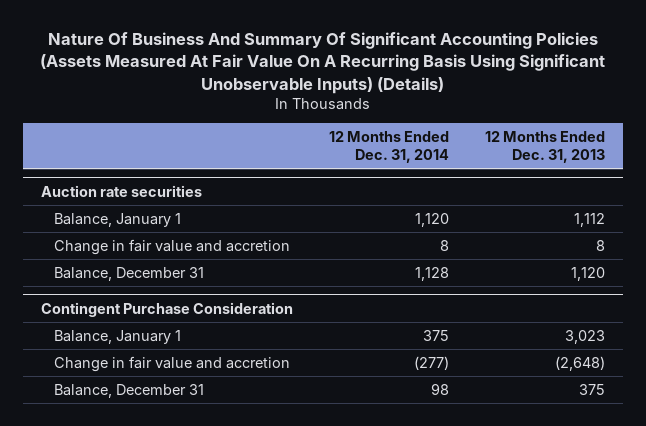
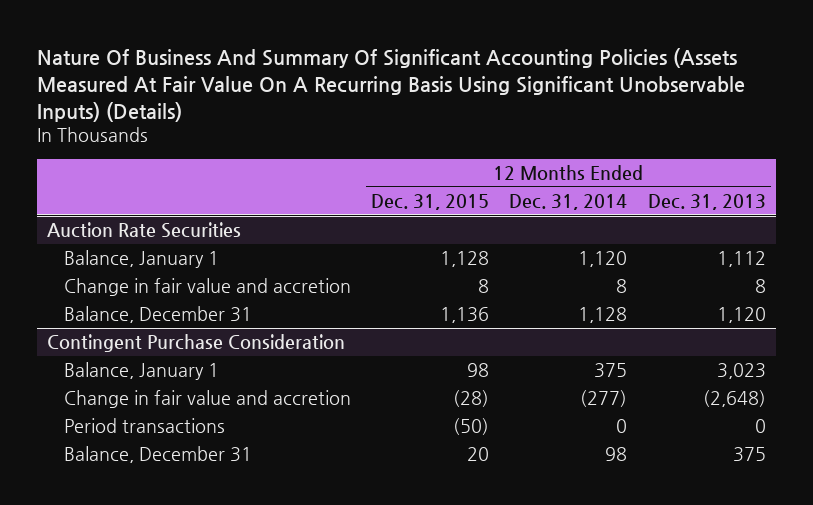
none -> [371,193,490,210] Dec. 31, 2015
[40,184,202,197] Auction rate securities -> [47,222,242,239] Auction Rate Securities
none -> [63,418,225,434] Period transactions

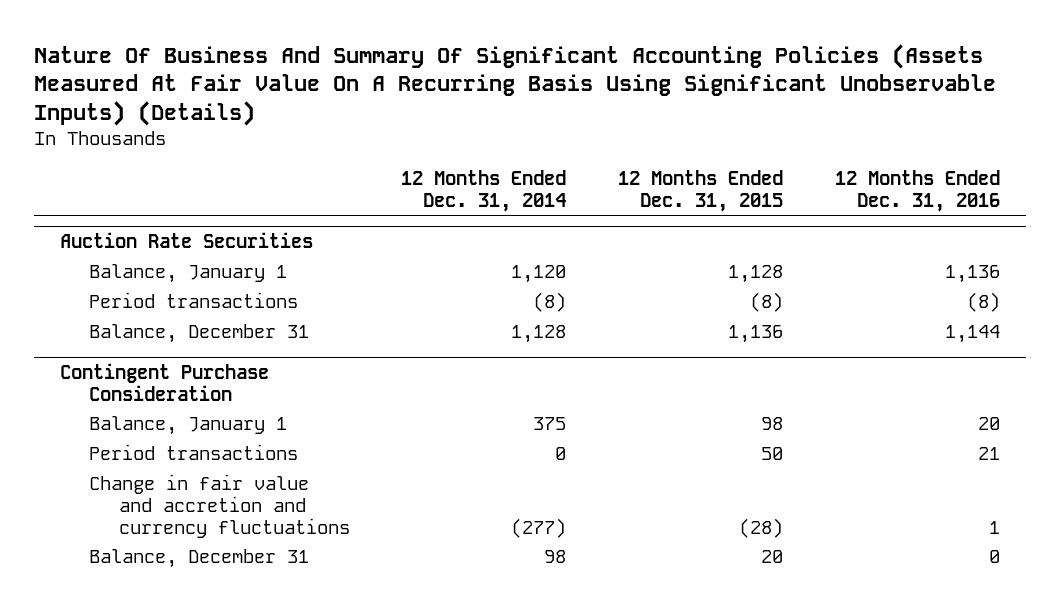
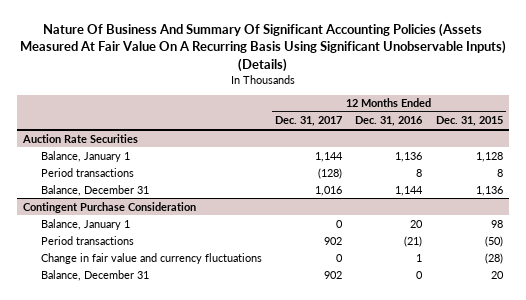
[401,170,567,213] 12 Months Ended Dec. 31, 2014 -> none
none -> [274,116,342,127] Dec. 31, 2017
[750,292,784,313] (8) -> [496,168,503,177] 8
[966,292,1000,313] (8) -> [416,168,423,177] 8
[761,447,784,461] 50 -> [484,235,503,247] (50)
[977,447,1000,461] 21 -> [404,235,423,247] (21)
[89,474,350,538] Change in fair value and accretion and currency fluctuations -> [40,252,262,264] Change in fair value and currency fluctuations

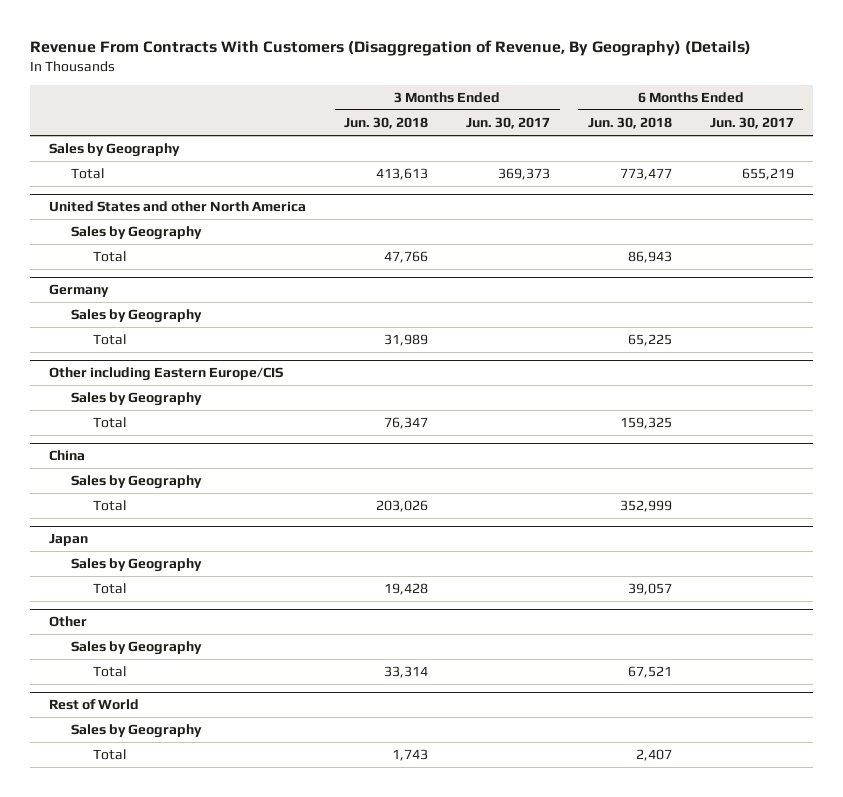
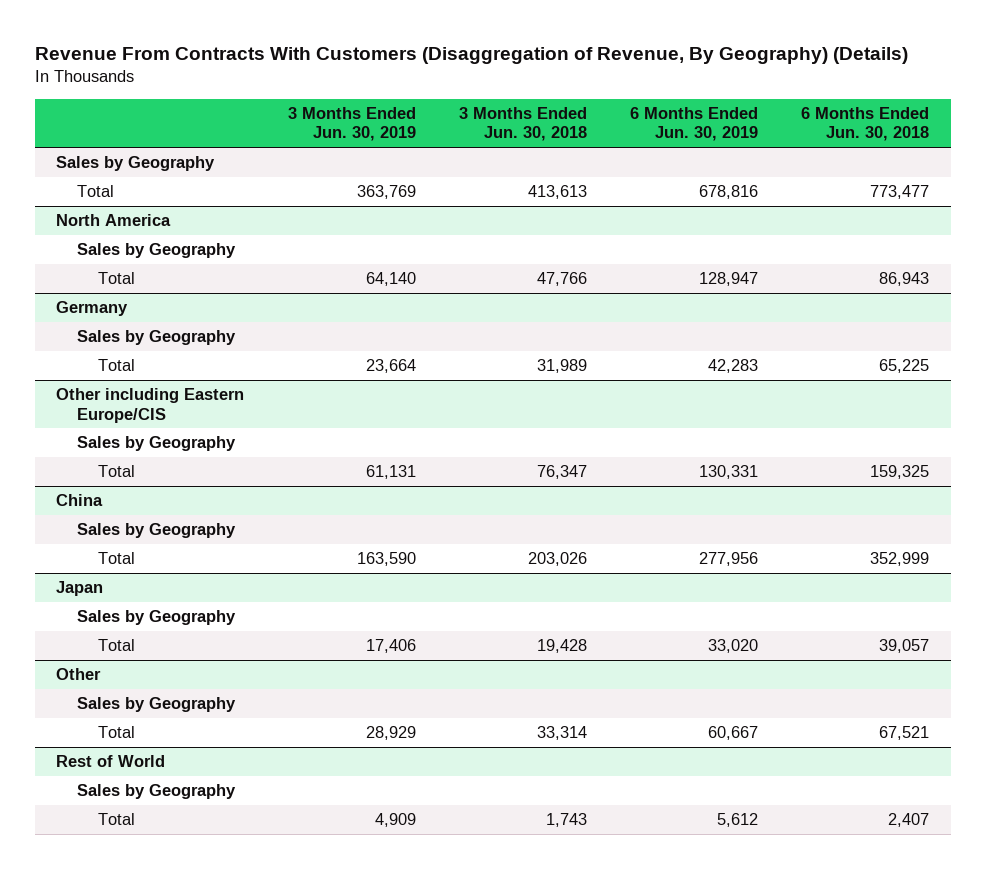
[466,116,551,129] Jun. 30, 2017 -> none
[709,116,794,129] Jun. 30, 2017 -> none
none -> [287,107,416,142] 3 Months Ended Jun. 30, 2019
none -> [629,107,758,142] 6 Months Ended Jun. 30, 2019
[49,201,307,213] United States and other North America -> [56,214,172,227] North America

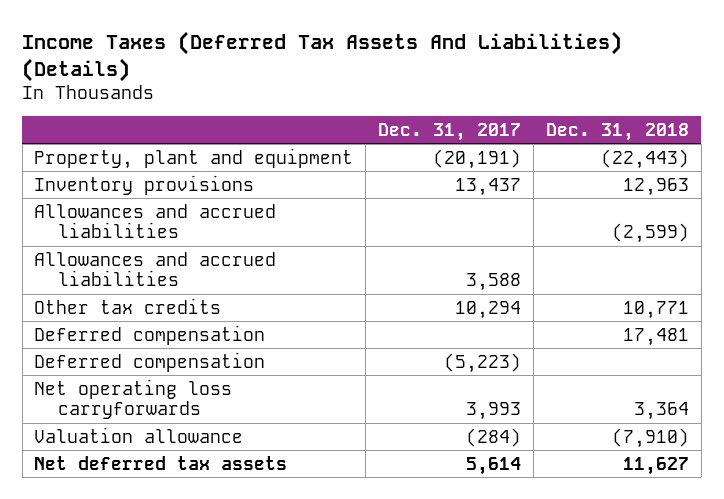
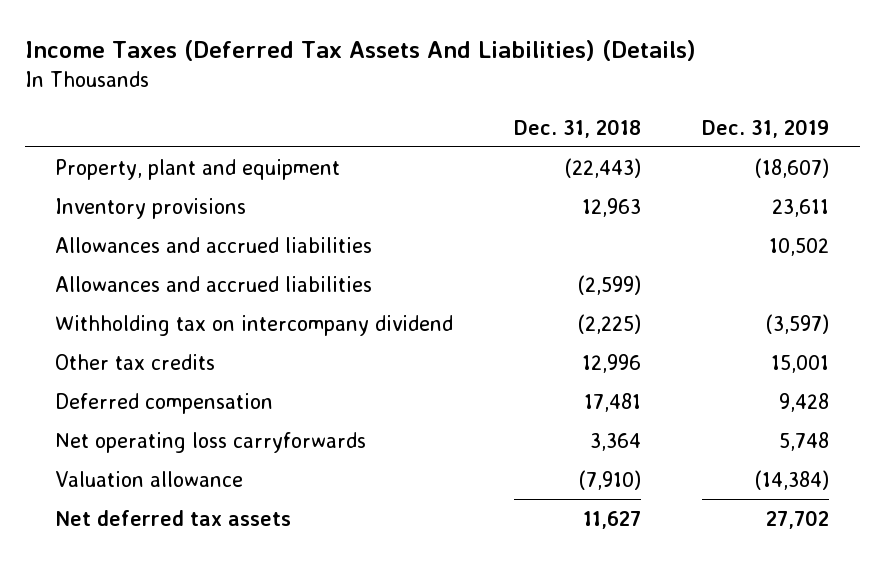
[378,122,522,141] Dec. 31, 2017 -> none
none -> [702,118,830,138] Dec. 31, 2019
[34,203,277,239] Allowances and accrued liabilities -> [55,275,373,292] Allowances and accrued liabilities
none -> [55,314,454,336] Withholding tax on intercompany dividend
[623,300,690,319] 10,771 -> [582,353,642,373] 12,996
[34,351,266,372] Deferred compensation -> none

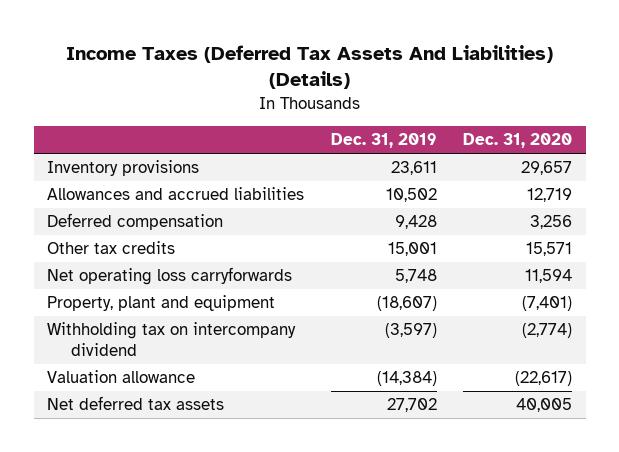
[514,118,642,138] Dec. 31, 2018 -> none
none -> [463,133,573,149] Dec. 31, 2020
[55,275,373,292] Allowances and accrued liabilities -> none
[55,353,216,370] Other tax credits -> [47,241,176,255] Other tax credits
[55,158,341,180] Property, plant and equipment -> [47,295,276,312] Property, plant and equipment
[55,314,454,336] Withholding tax on intercompany dividend -> [47,322,297,357] Withholding tax on intercompany dividend

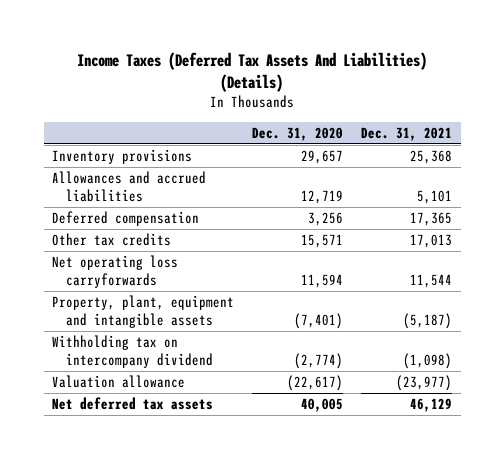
[330,133,437,149] Dec. 31, 2019 -> none
none -> [360,126,452,141] Dec. 31, 2021
[47,295,276,312] Property, plant and equipment -> [52,295,235,328] Property, plant, equipment and intangible assets

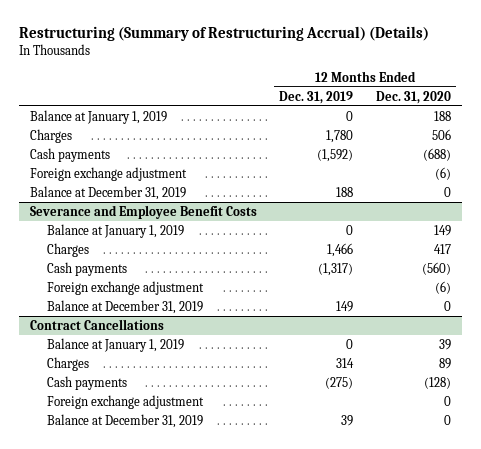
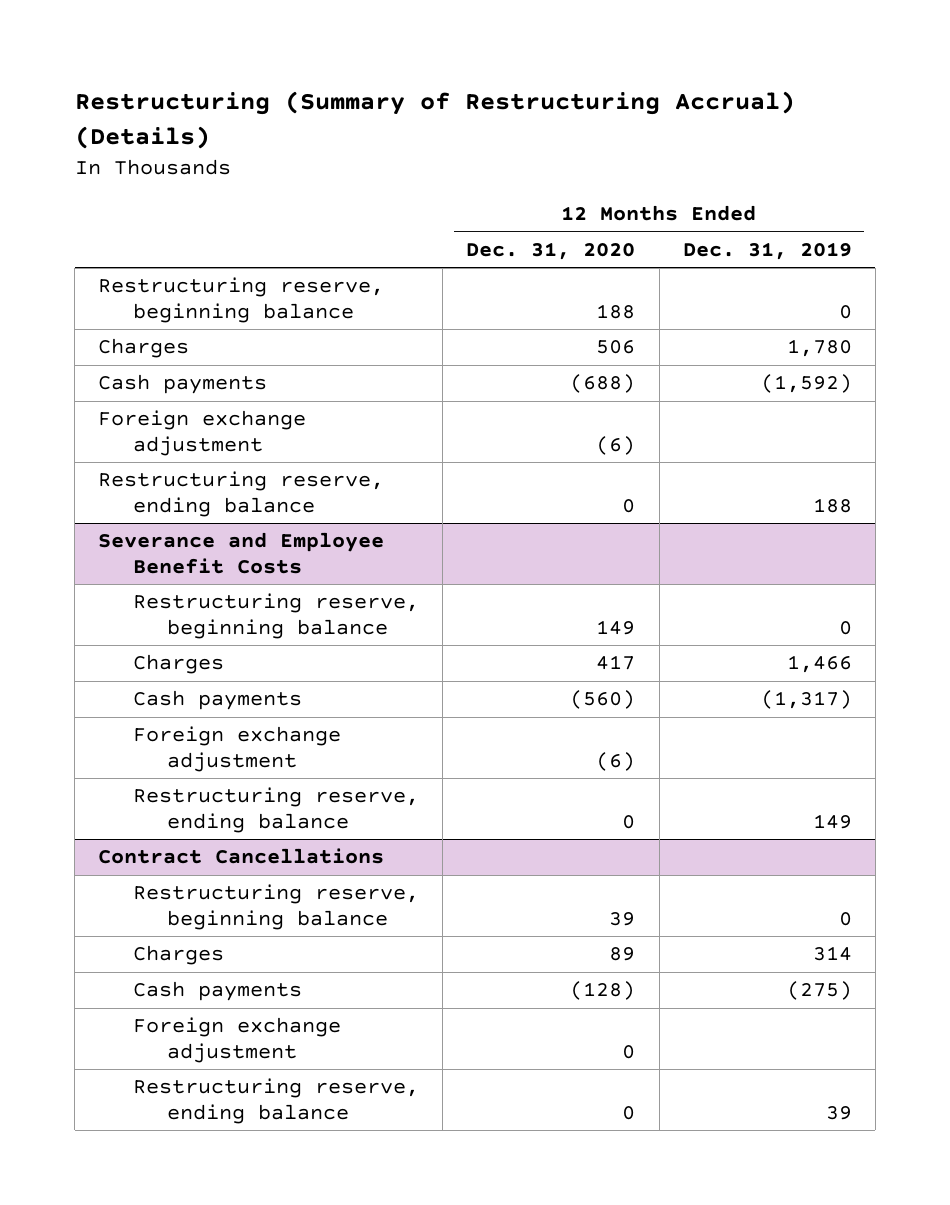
[29,109,167,124] Balance at January 1, 2019 -> [98,277,385,324] Restructuring reserve, beginning balance
[29,185,186,200] Balance at December 31, 2019 -> [98,471,385,518] Restructuring reserve, ending balance
[46,223,184,238] Balance at January 1, 2019 -> [132,593,419,640] Restructuring reserve, beginning balance
[46,299,203,314] Balance at December 31, 2019 -> [132,787,419,834] Restructuring reserve, ending balance
[46,337,184,352] Balance at January 1, 2019 -> [132,884,419,931] Restructuring reserve, beginning balance
[46,413,203,428] Balance at December 31, 2019 -> [132,1078,419,1125] Restructuring reserve, ending balance

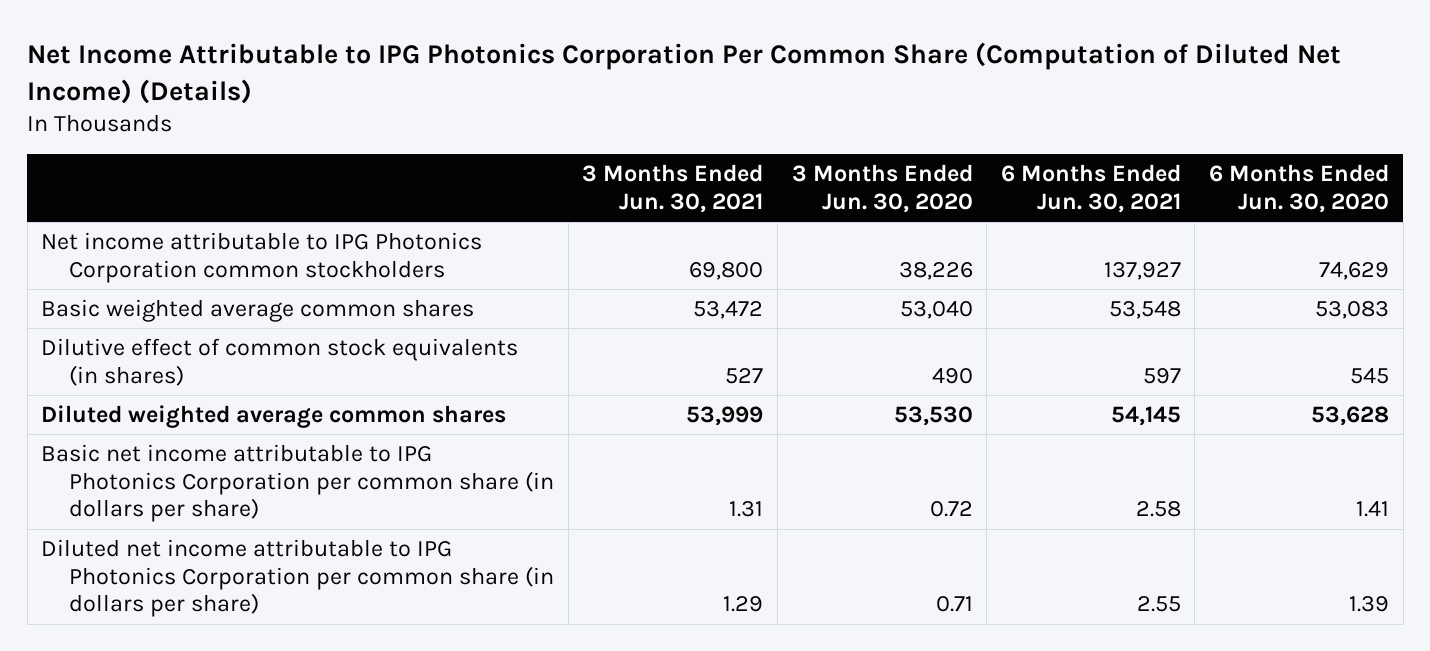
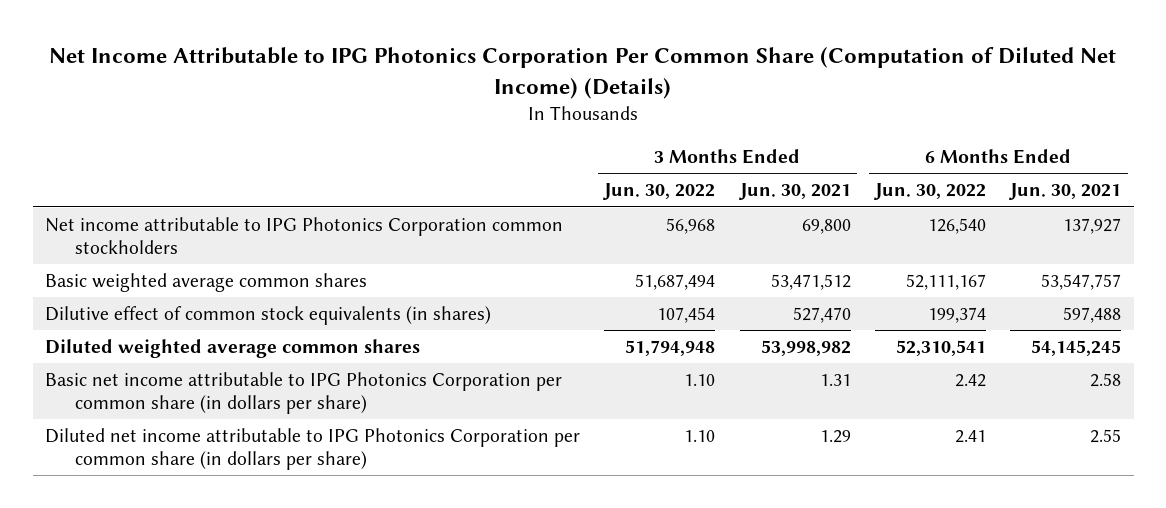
[791,164,973,213] 3 Months Ended Jun. 30, 2020 -> none
[1208,164,1389,213] 6 Months Ended Jun. 30, 2020 -> none
none -> [603,183,716,201] Jun. 30, 2022
none -> [874,183,987,201] Jun. 30, 2022
[693,301,764,320] 53,472 -> [770,274,851,291] 53,471,512
[1108,301,1181,320] 53,548 -> [1041,274,1122,291] 53,547,757
[725,367,764,384] 527 -> [792,307,851,324] 527,470
[1142,367,1181,384] 597 -> [1063,307,1122,324] 597,488
[686,406,764,427] 53,999 -> [760,340,851,357] 53,998,982
[1110,406,1181,427] 54,145 -> [1031,340,1122,357] 54,145,245

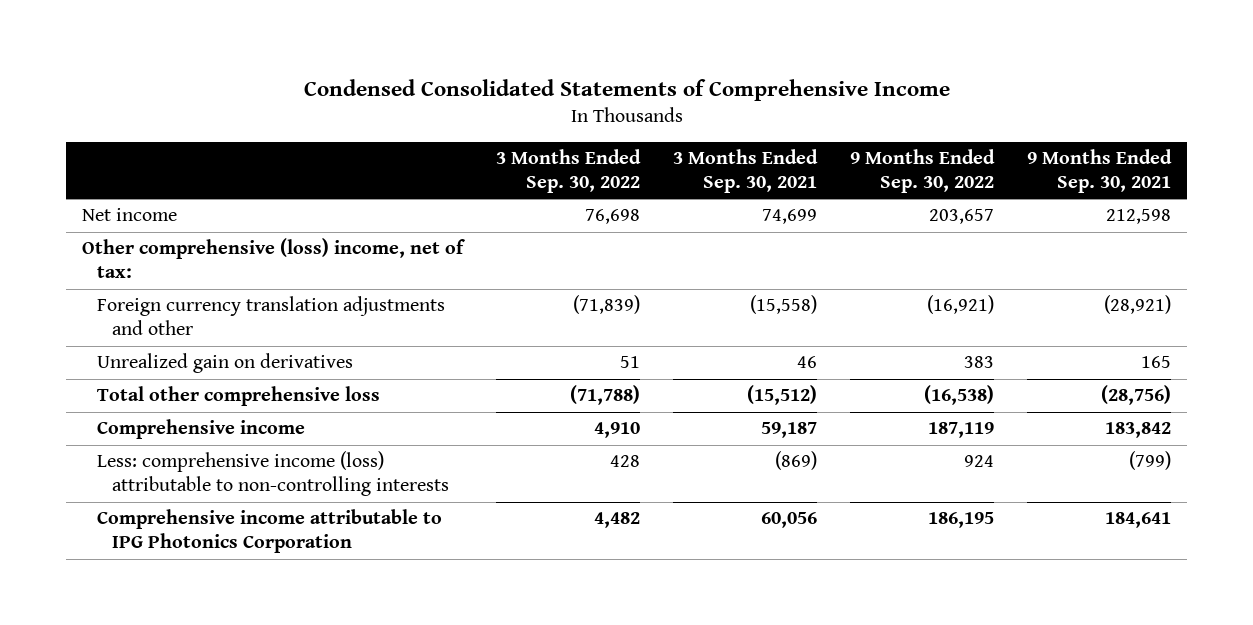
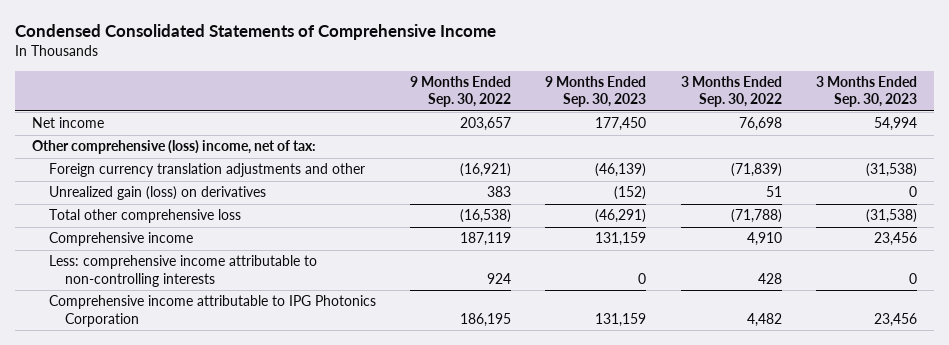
[673,149,819,194] 3 Months Ended Sep. 30, 2021 -> none
[1026,149,1172,194] 9 Months Ended Sep. 30, 2021 -> none
none -> [545,76,647,108] 9 Months Ended Sep. 30, 2023
none -> [816,76,918,108] 3 Months Ended Sep. 30, 2023
[97,353,354,374] Unrealized gain on derivatives -> [48,186,266,201] Unrealized gain (loss) on derivatives
[97,451,450,497] Less: comprehensive income (loss) attributable to non-controlling interests -> [48,255,317,287] Less: comprehensive income attributable to non-controlling interests

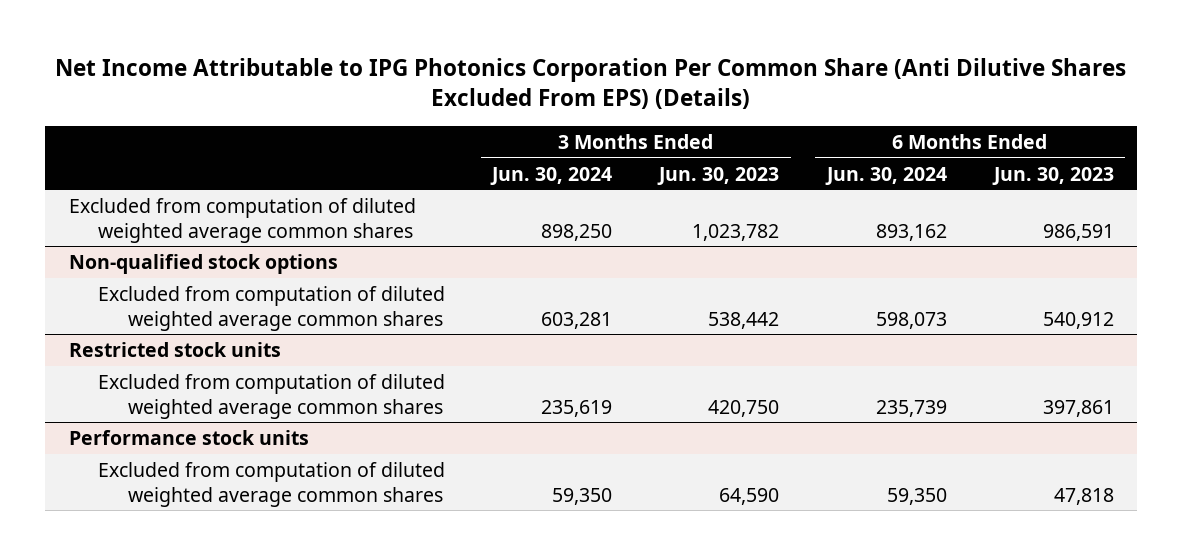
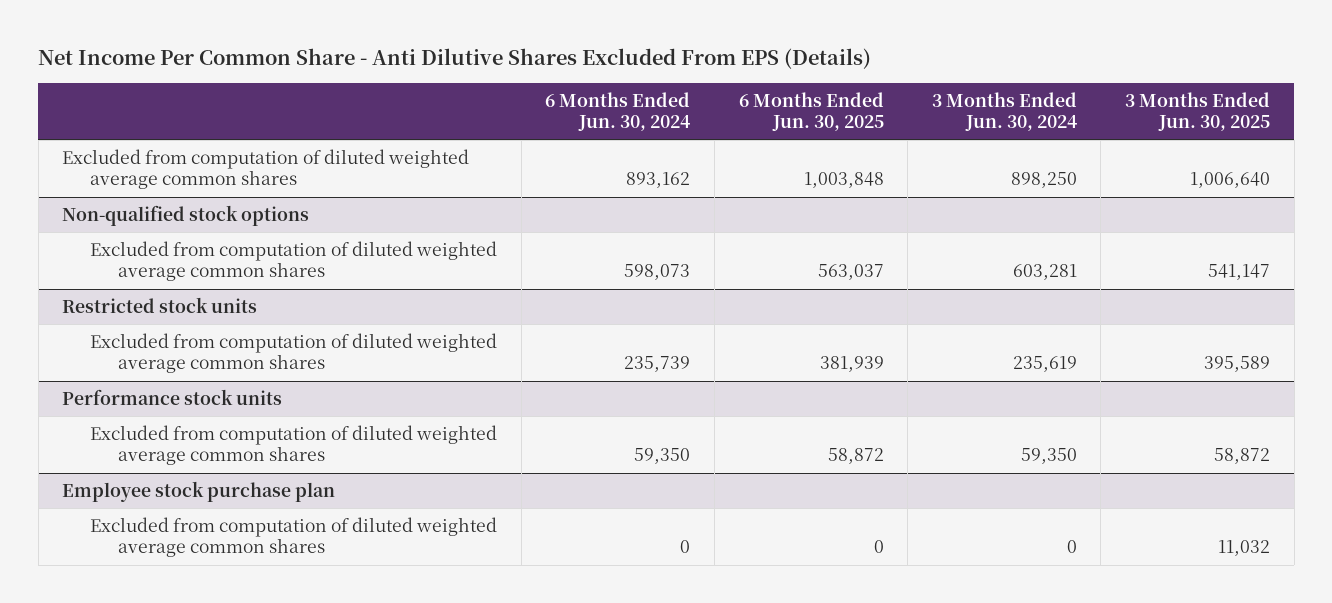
[55,57,1127,110] Net Income Attributable to IPG Photonics Corporation Per Common Share (Anti Dilutive Shares Excluded From EPS) (Details) -> [38,48,872,70] Net Income Per Common Share - Anti Dilutive Shares Excluded From EPS (Details)
[657,166,780,185] Jun. 30, 2023 -> none
[991,166,1114,185] Jun. 30, 2023 -> none
none -> [738,91,884,132] 6 Months Ended Jun. 30, 2025
none -> [1124,91,1270,132] 3 Months Ended Jun. 30, 2025
none -> [62,480,336,502] Employee stock purchase plan
none -> [90,516,498,558] Excluded from computation of diluted weighted average common shares

